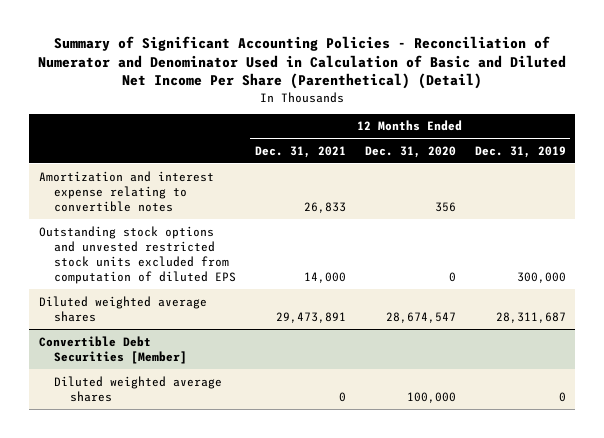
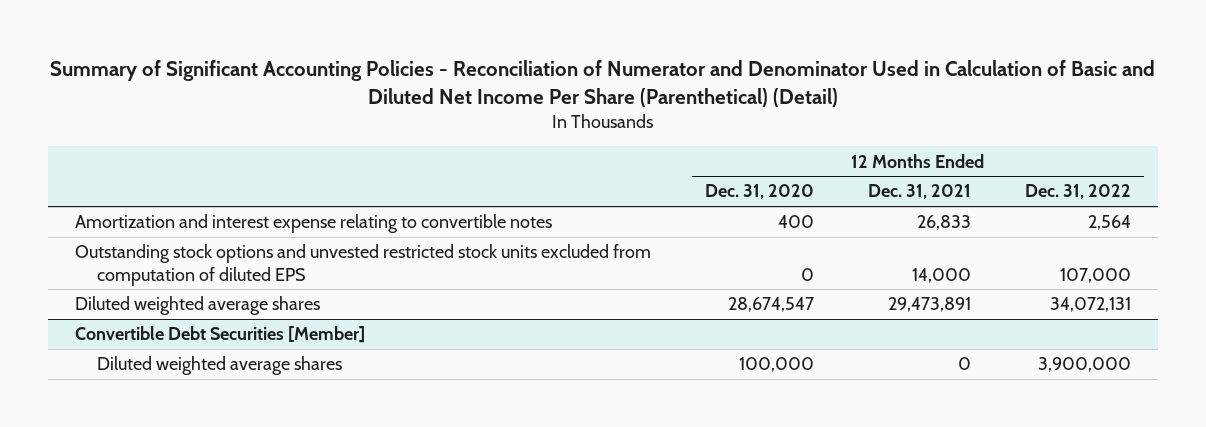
[474,145,566,158] Dec. 31, 2019 -> none
none -> [1024,184,1131,200] Dec. 31, 2022
[434,201,456,212] 356 -> [778,215,815,229] 400

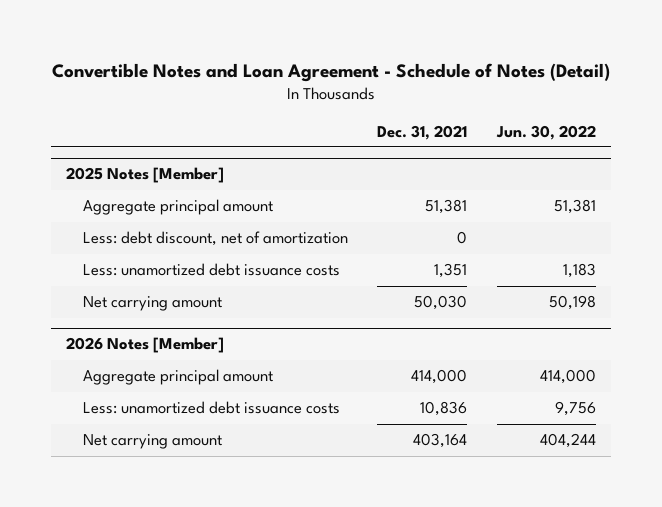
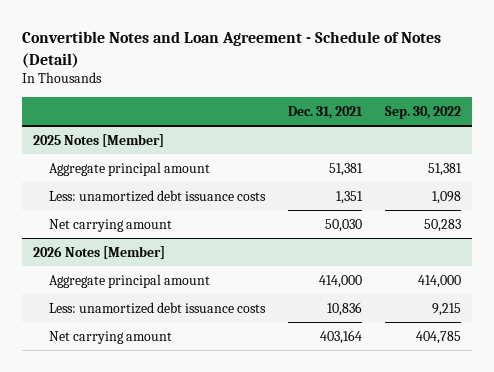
[496,124,597,140] Jun. 30, 2022 -> none
none -> [384,105,461,119] Sep. 30, 2022
[82,231,348,247] Less: debt discount, net of amortization -> none

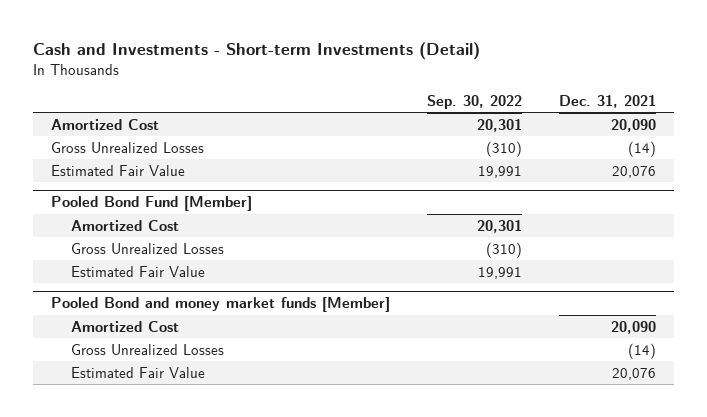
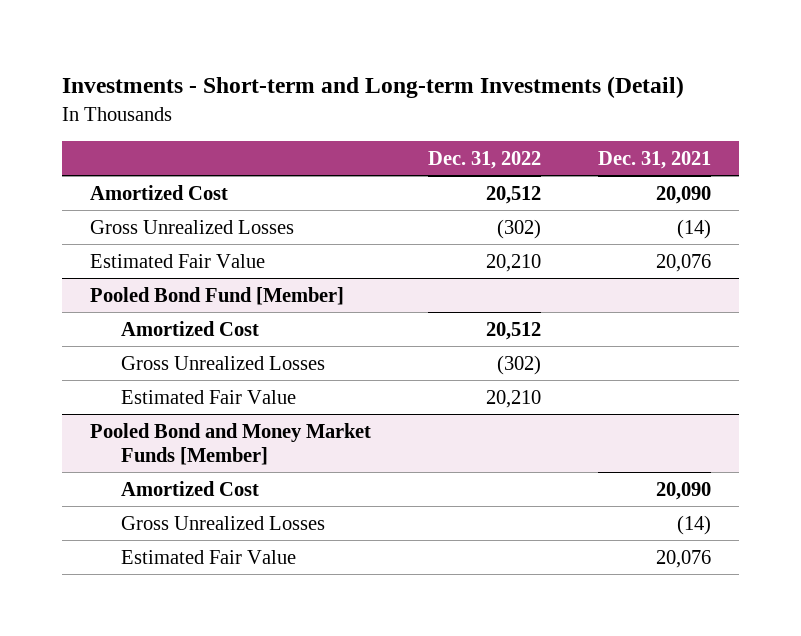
[33,42,481,61] Cash and Investments - Short-term Investments (Detail) -> [62,76,685,99] Investments - Short-term and Long-term Investments (Detail)
[426,94,522,109] Sep. 30, 2022 -> none
none -> [428,150,542,169] Dec. 31, 2022
[51,297,391,313] Pooled Bond and money market funds [Member] -> [90,422,372,465] Pooled Bond and Money Market Funds [Member]

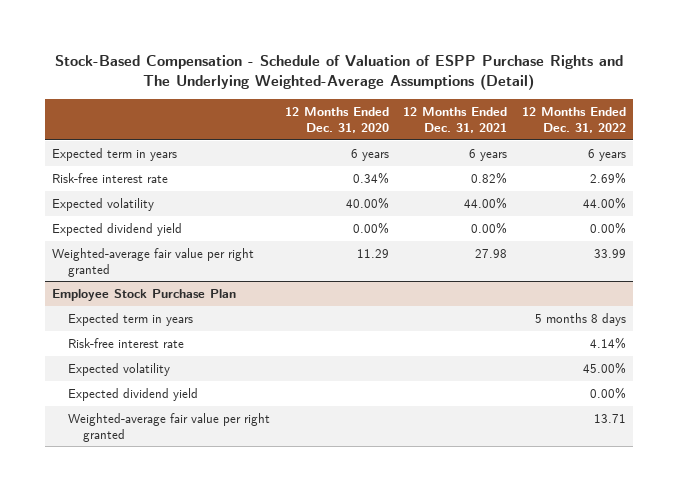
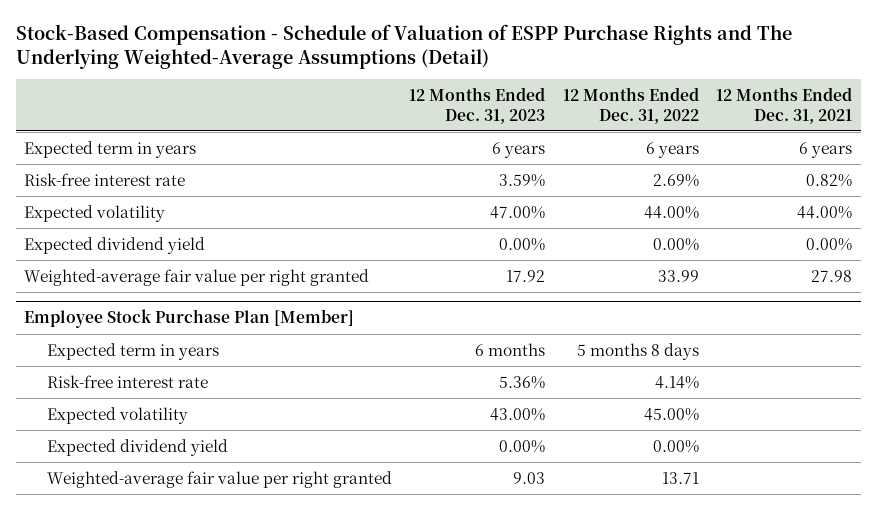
[284,107,389,133] 12 Months Ended Dec. 31, 2020 -> none
none -> [409,86,546,124] 12 Months Ended Dec. 31, 2023
[52,289,237,302] Employee Stock Purchase Plan -> [24,309,355,329] Employee Stock Purchase Plan [Member]

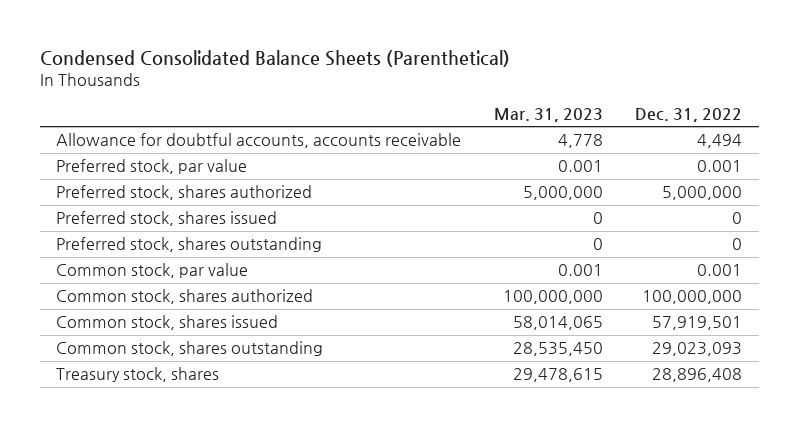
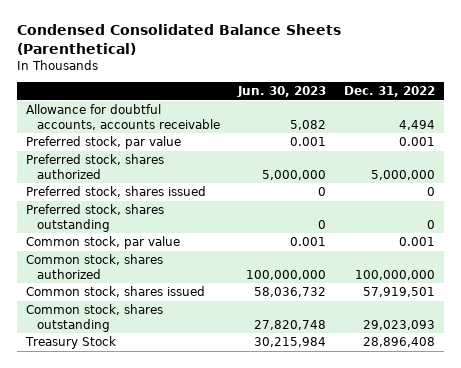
[493,107,603,122] Mar. 31, 2023 -> none
none -> [237,86,327,98] Jun. 30, 2023
[56,367,220,383] Treasury stock, shares -> [24,336,116,350] Treasury Stock

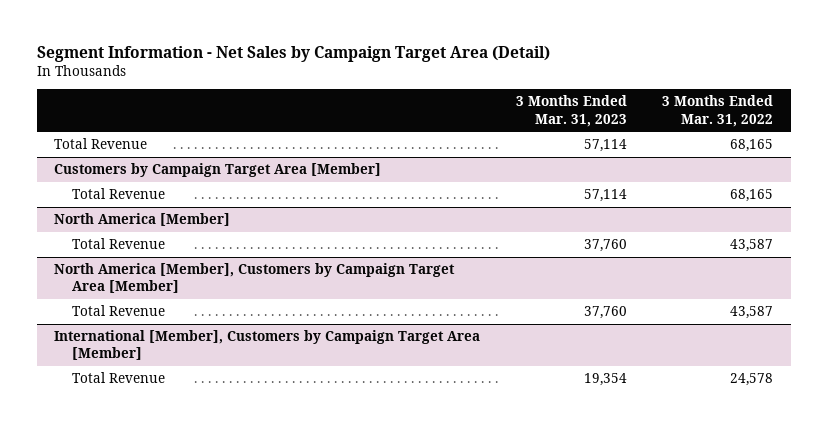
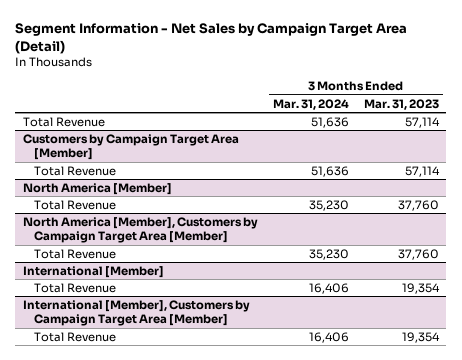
[662,95,774,127] 3 Months Ended Mar. 31, 2022 -> none
none -> [272,98,349,110] Mar. 31, 2024
none -> [22,265,164,278] International [Member]
none -> [34,282,117,293] Total Revenue

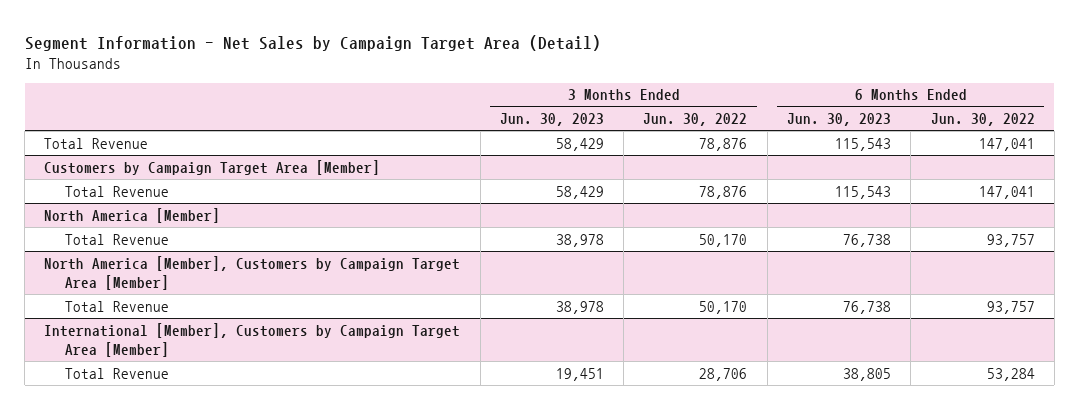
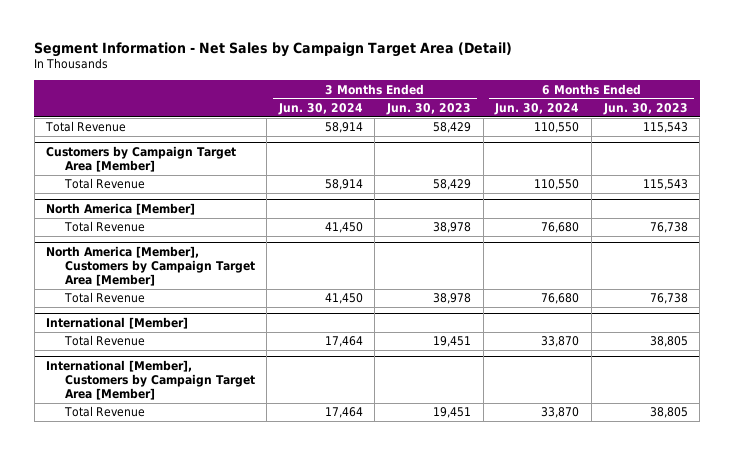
[643,112,748,126] Jun. 30, 2022 -> none
[930,112,1035,126] Jun. 30, 2022 -> none
none -> [277,103,363,116] Jun. 30, 2024
none -> [494,103,580,116] Jun. 30, 2024
none -> [46,317,189,330] International [Member]
none -> [63,335,145,347] Total Revenue

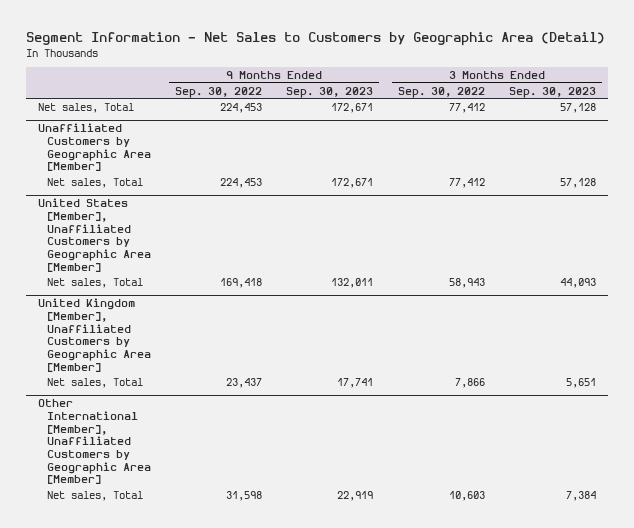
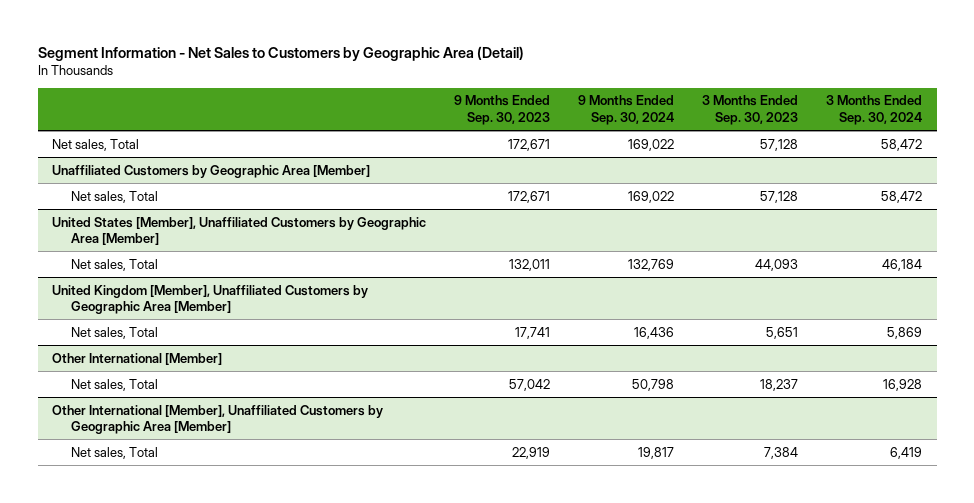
[174,86,262,98] Sep. 30, 2022 -> none
[397,86,485,98] Sep. 30, 2022 -> none
none -> [578,95,675,125] 9 Months Ended Sep. 30, 2024
none -> [826,95,923,125] 3 Months Ended Sep. 30, 2024
none -> [51,352,222,365] Other International [Member]
none -> [70,378,158,391] Net sales, Total

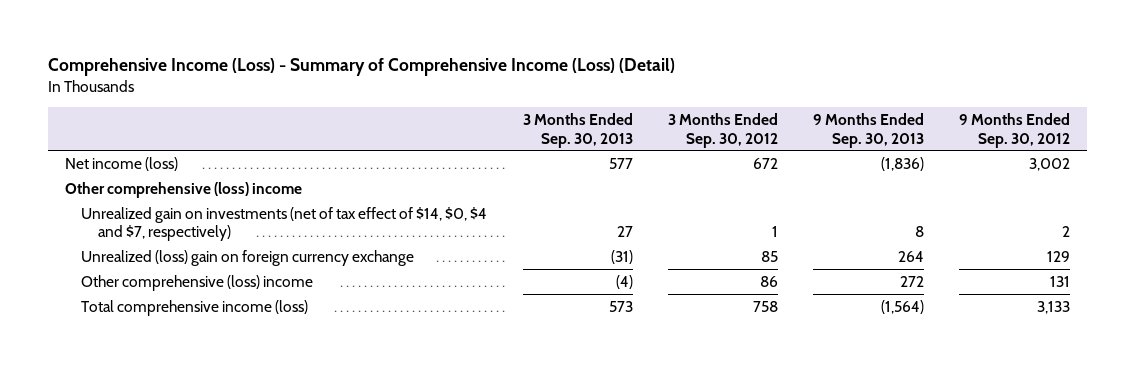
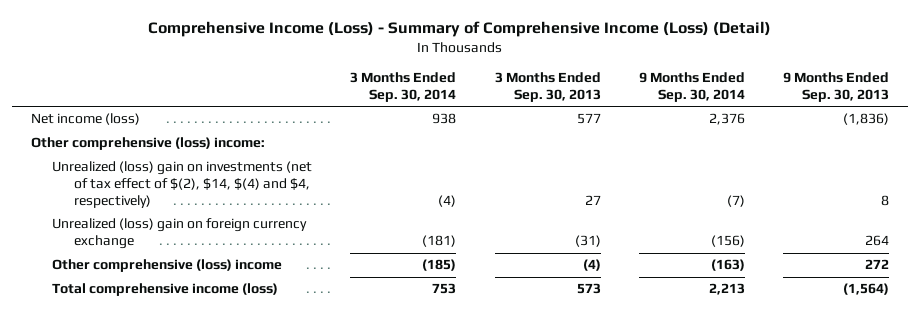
[667,113,778,148] 3 Months Ended Sep. 30, 2012 -> none
[958,113,1070,148] 9 Months Ended Sep. 30, 2012 -> none
none -> [350,72,457,103] 3 Months Ended Sep. 30, 2014
none -> [638,72,745,103] 9 Months Ended Sep. 30, 2014
[65,181,303,198] Other comprehensive (loss) income -> [30,137,265,151] Other comprehensive (loss) income:
[81,206,488,242] Unrealized gain on investments (net of tax effect of $14, $0, $4 and $7, respectively) -> [52,161,313,209] Unrealized (loss) gain on investments (net of tax effect of $(2), $14, $(4) and $4, respectively)

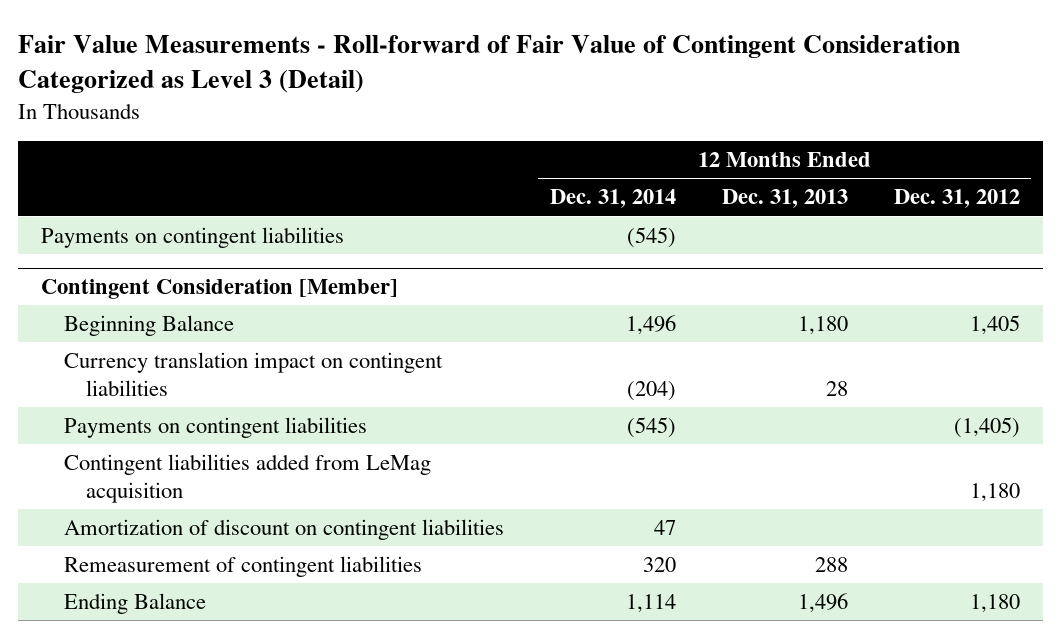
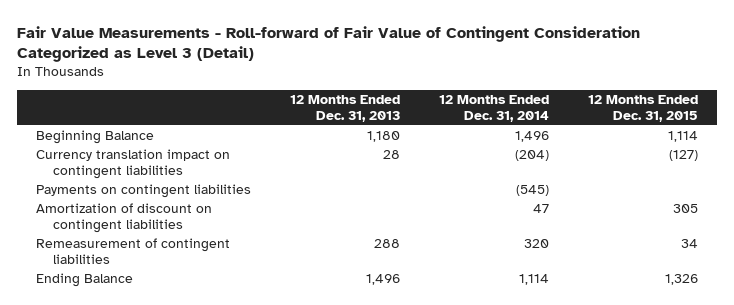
[893,189,1020,209] Dec. 31, 2012 -> none
none -> [587,94,698,122] 12 Months Ended Dec. 31, 2015
[41,227,345,249] Payments on contingent liabilities -> none
[41,279,399,300] Contingent Consideration [Member] -> none
[63,454,431,504] Contingent liabilities added from LeMag acquisition -> none

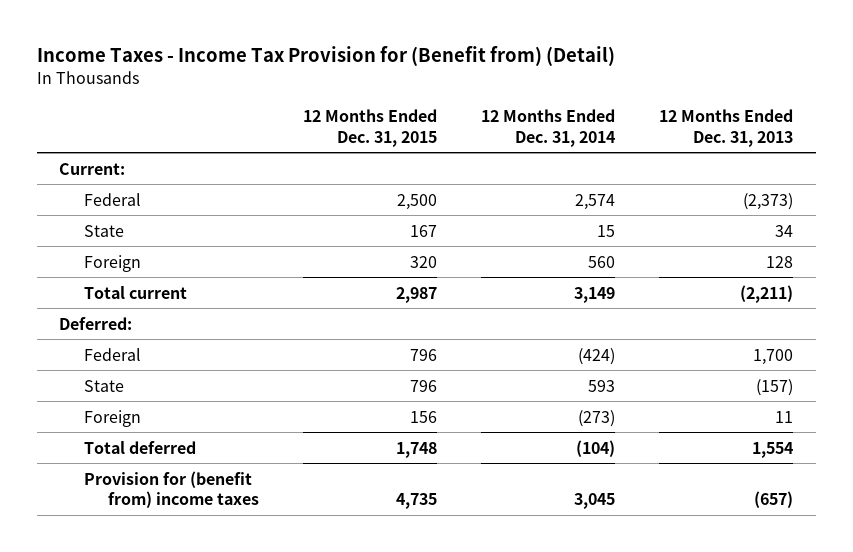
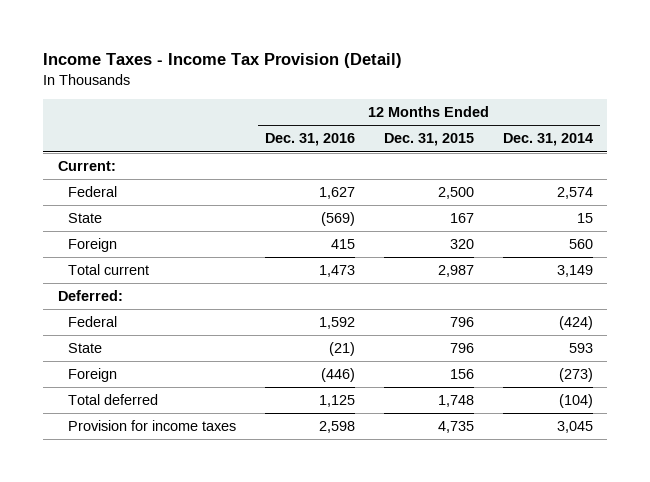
[37,46,616,67] Income Taxes - Income Tax Provision for (Benefit from) (Detail) -> [43,53,403,69] Income Taxes - Income Tax Provision (Detail)
[659,108,794,147] 12 Months Ended Dec. 31, 2013 -> none
none -> [265,133,356,147] Dec. 31, 2016
[83,470,259,509] Provision for (benefit from) income taxes -> [68,420,237,432] Provision for income taxes

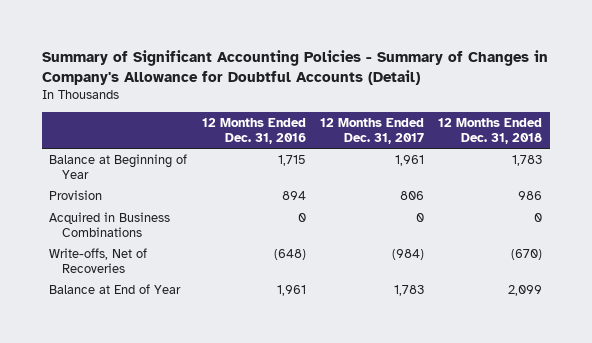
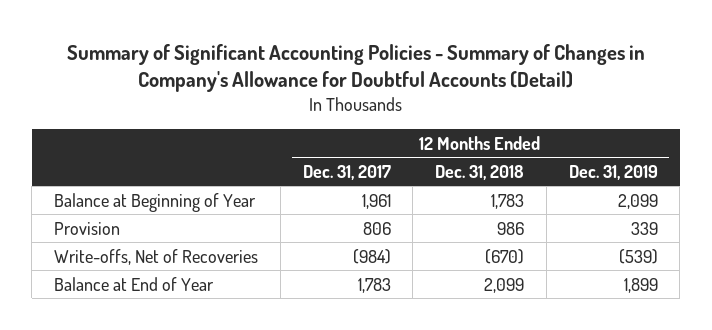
[201,118,306,144] 12 Months Ended Dec. 31, 2016 -> none
none -> [568,164,658,180] Dec. 31, 2019
[49,212,171,237] Acquired in Business Combinations -> none

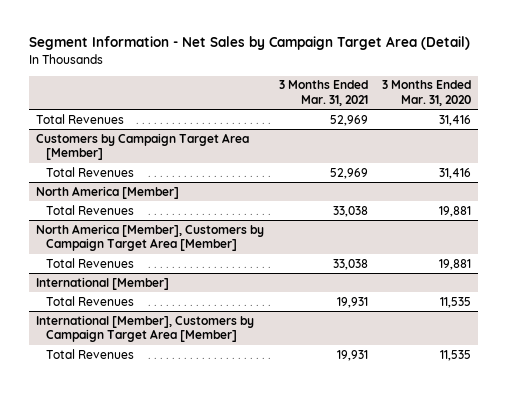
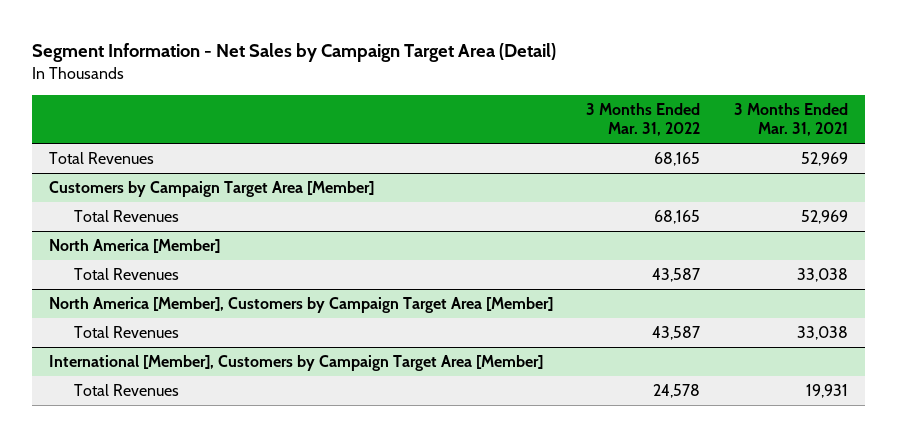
[381,80,471,107] 3 Months Ended Mar. 31, 2020 -> none
none -> [586,102,701,137] 3 Months Ended Mar. 31, 2022
[36,276,170,290] International [Member] -> none
[46,295,135,306] Total Revenues -> none

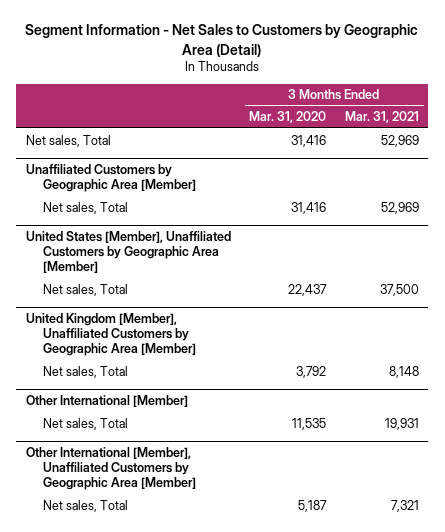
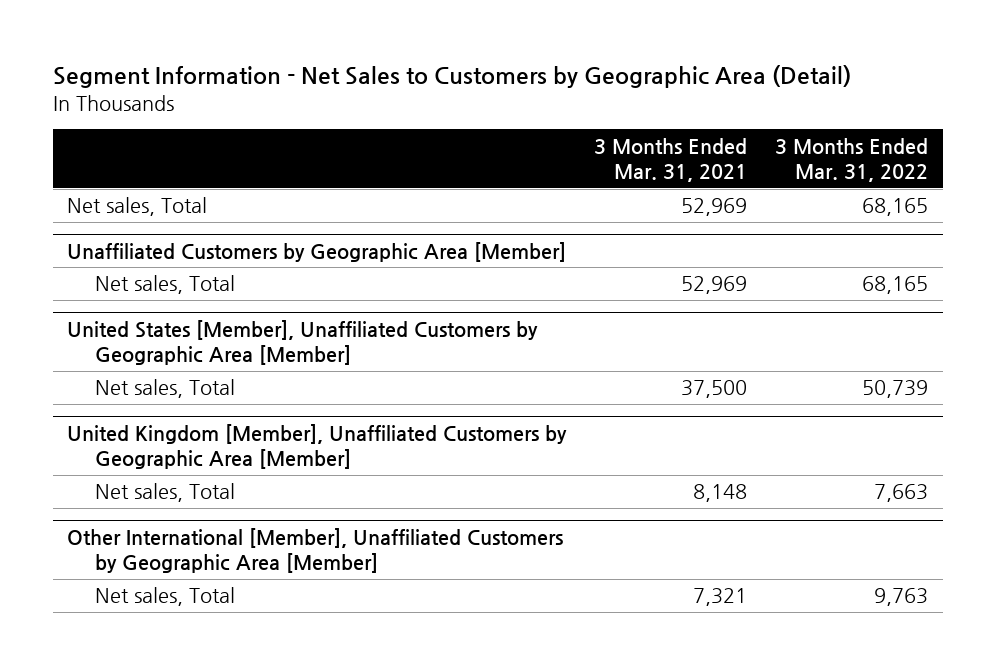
[249,111,327,124] Mar. 31, 2020 -> none
none -> [775,137,929,183] 3 Months Ended Mar. 31, 2022
[25,395,188,408] Other International [Member] -> none
[42,417,128,430] Net sales, Total -> none

